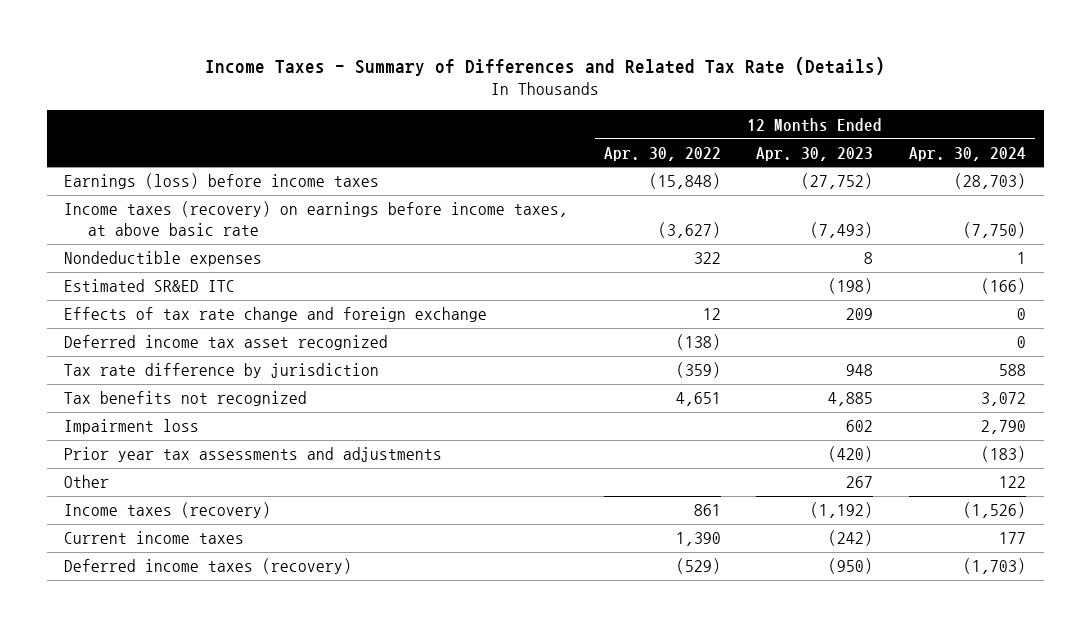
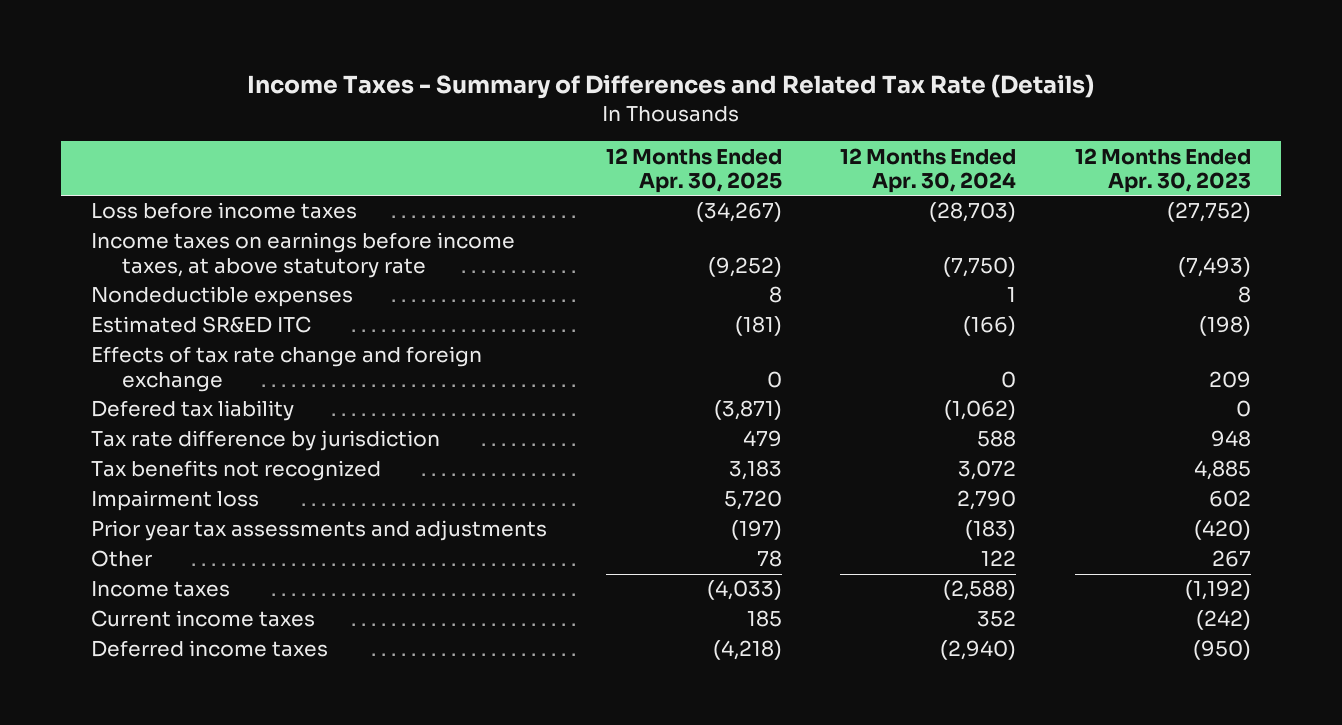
[603,146,721,161] Apr. 30, 2022 -> none
none -> [605,147,782,193] 12 Months Ended Apr. 30, 2025
[64,173,380,190] Earnings (loss) before income taxes -> [90,202,357,220] Loss before income taxes
[64,201,569,237] Income taxes (recovery) on earnings before income taxes, at above basic rate -> [90,232,515,278] Income taxes on earnings before income taxes, at above statutory rate
[64,335,389,351] Deferred income tax asset recognized -> none
none -> [90,400,294,422] Defered tax liability
[64,502,272,519] Income taxes (recovery) -> [90,581,230,598] Income taxes
[962,502,1026,519] (1,526) -> [943,580,1017,601] (2,588)
[998,532,1026,545] 177 -> [977,610,1017,628] 352
[64,558,353,575] Deferred income taxes (recovery) -> [90,640,328,658] Deferred income taxes
[962,558,1026,575] (1,703) -> [940,640,1017,661] (2,940)

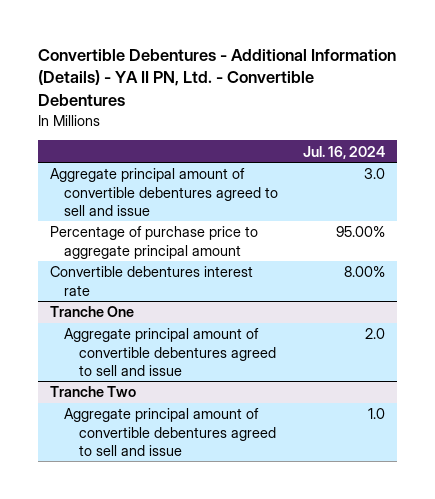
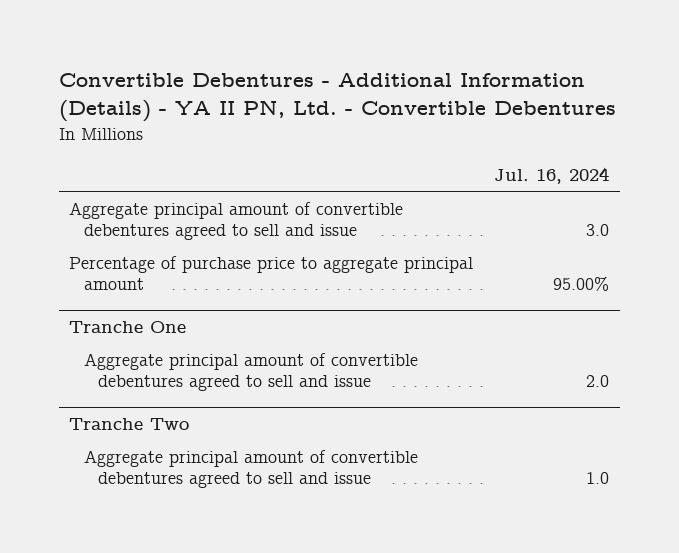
[50,266,254,296] Convertible debentures interest rate -> none

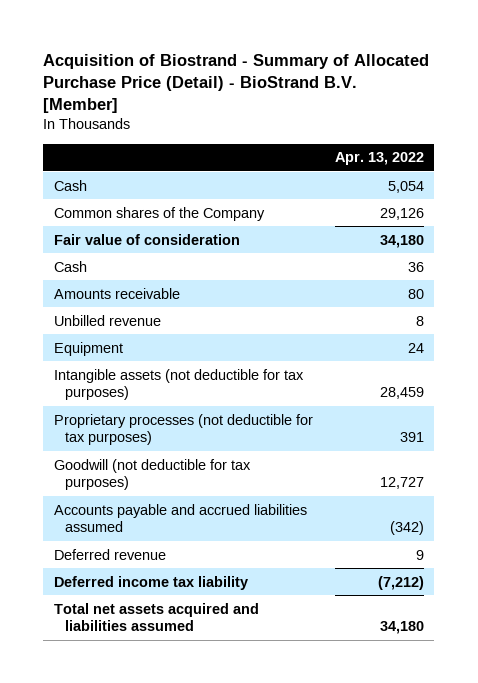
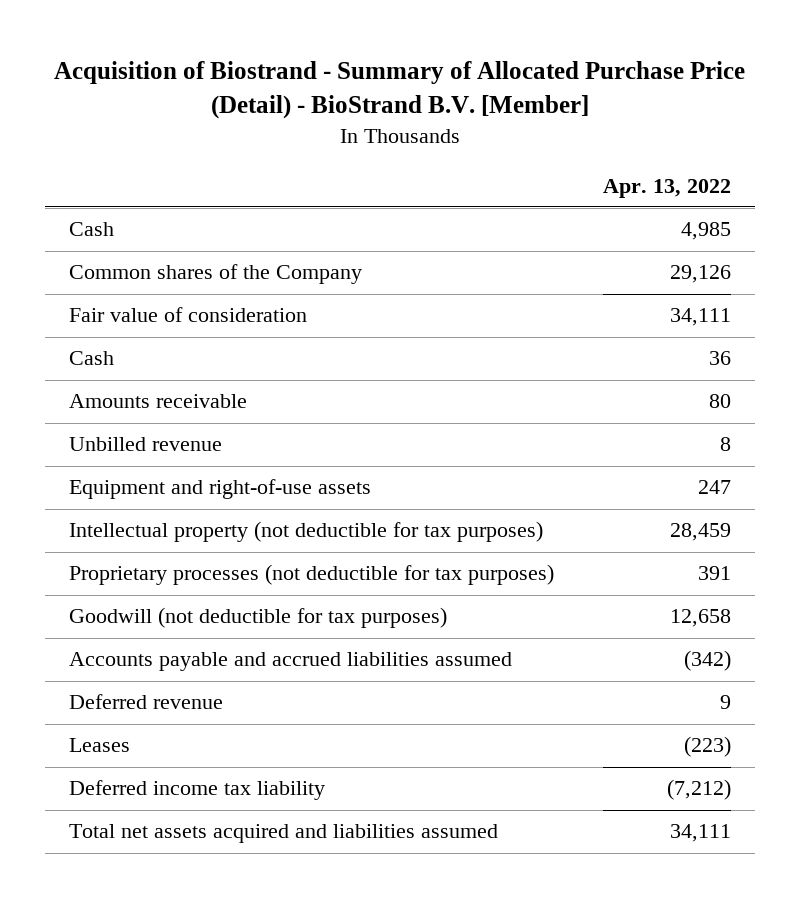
[387,180,424,193] 5,054 -> [680,222,731,241] 4,985
[379,234,424,248] 34,180 -> [669,308,731,327] 34,111
[54,341,124,356] Equipment -> none
none -> [69,479,372,500] Equipment and right-of-use assets
[54,368,305,400] Intangible assets (not deductible for tax purposes) -> [69,521,544,543] Intellectual property (not deductible for tax purposes)
[379,476,424,489] 12,727 -> [669,609,731,628] 12,658
none -> [69,738,131,753] Leases
[379,620,424,634] 34,180 -> [669,824,731,843] 34,111

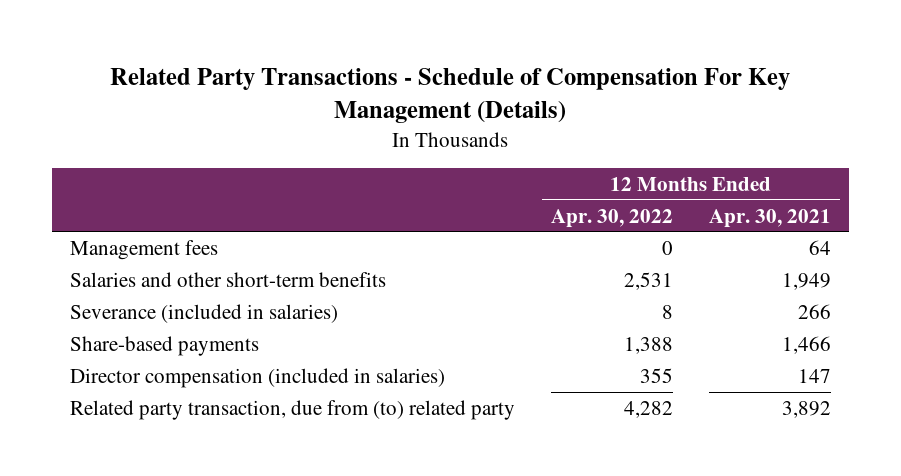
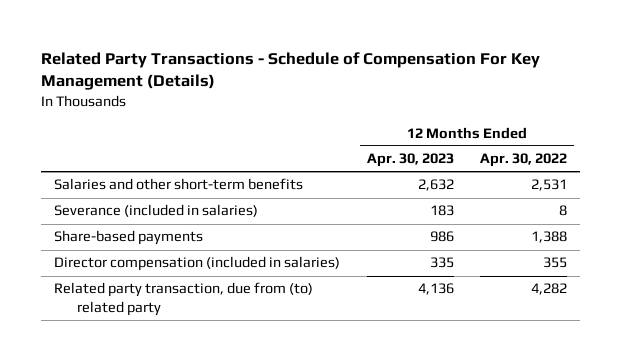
[708,208,831,228] Apr. 30, 2021 -> none
none -> [366,153,454,168] Apr. 30, 2023
[70,239,219,260] Management fees -> none

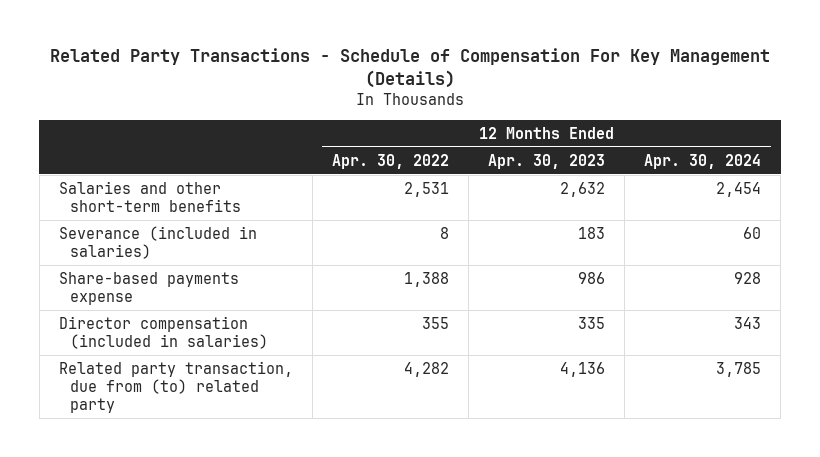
none -> [644,153,762,169] Apr. 30, 2024
[54,230,204,246] Share-based payments -> [58,271,239,305] Share-based payments expense

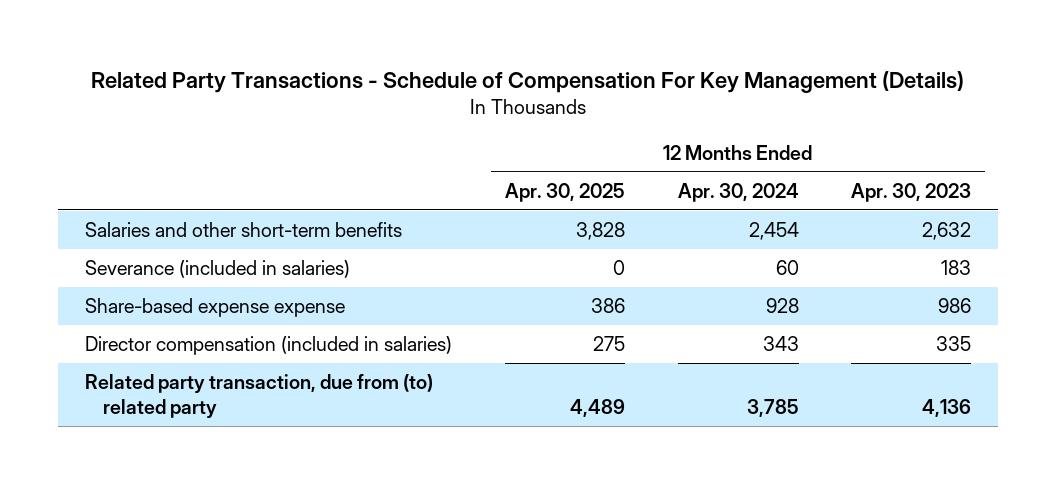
[332,153,450,169] Apr. 30, 2022 -> none
none -> [504,182,625,202] Apr. 30, 2025
[58,271,239,305] Share-based payments expense -> [84,298,345,318] Share-based expense expense

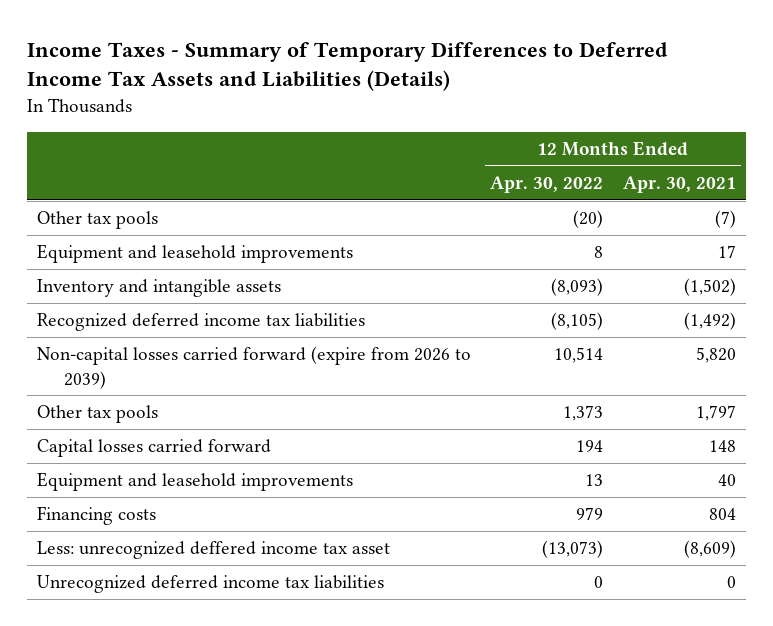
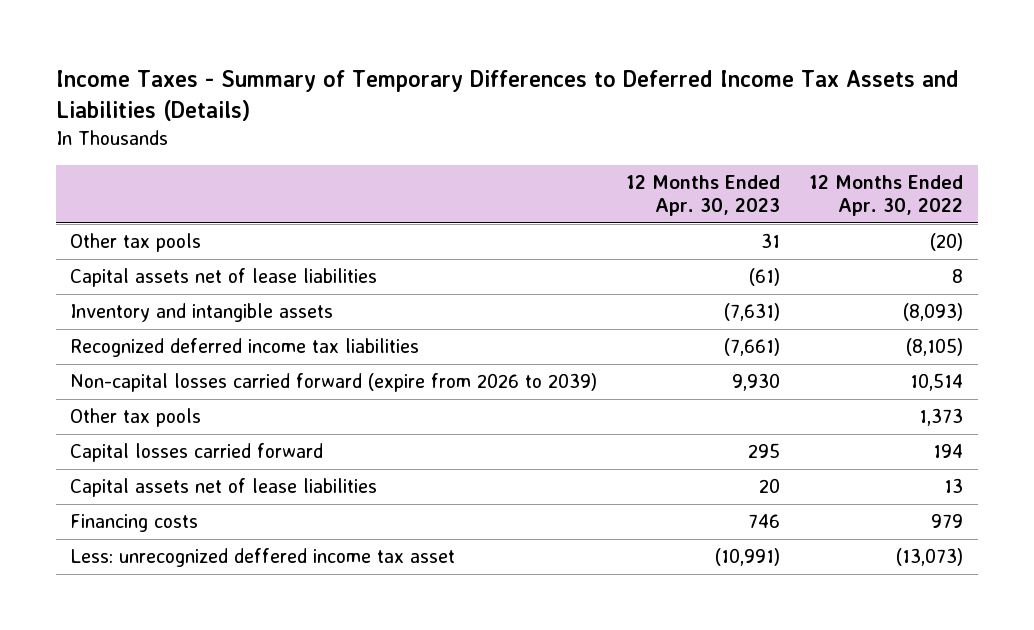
[623,175,737,193] Apr. 30, 2021 -> none
none -> [626,174,781,217] 12 Months Ended Apr. 30, 2023
[36,244,353,264] Equipment and leasehold improvements -> none
none -> [70,268,378,288] Capital assets net of lease liabilities
[36,472,353,492] Equipment and leasehold improvements -> none
none -> [70,478,378,498] Capital assets net of lease liabilities
[36,575,384,594] Unrecognized deferred income tax liabilities -> none

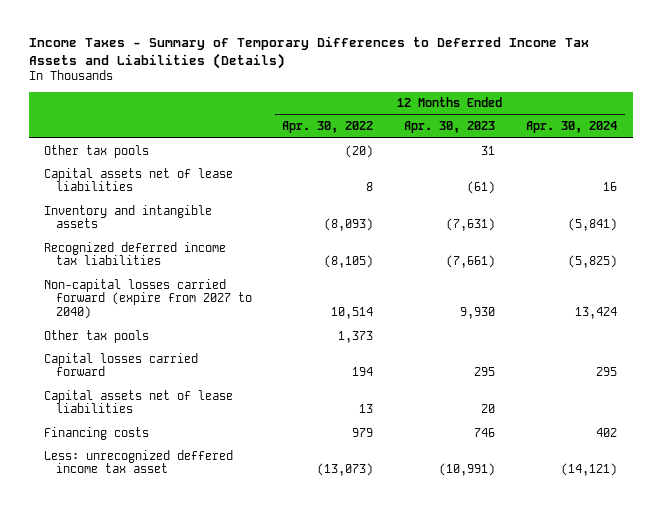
none -> [526,121,618,134] Apr. 30, 2024
[70,373,598,393] Non-capital losses carried forward (expire from 2026 to 2039) -> [44,278,252,320] Non-capital losses carried forward (expire from 2027 to 2040)

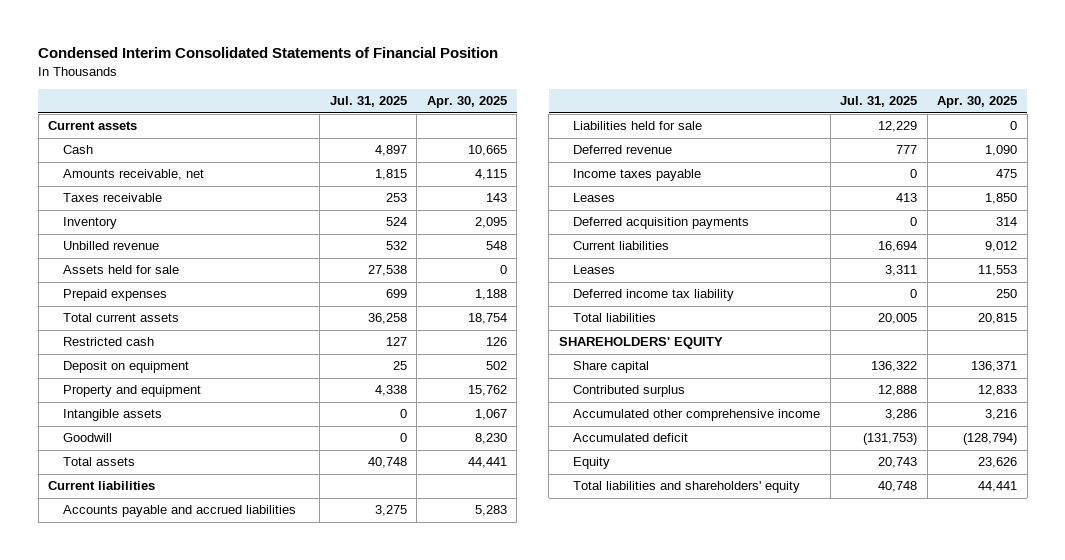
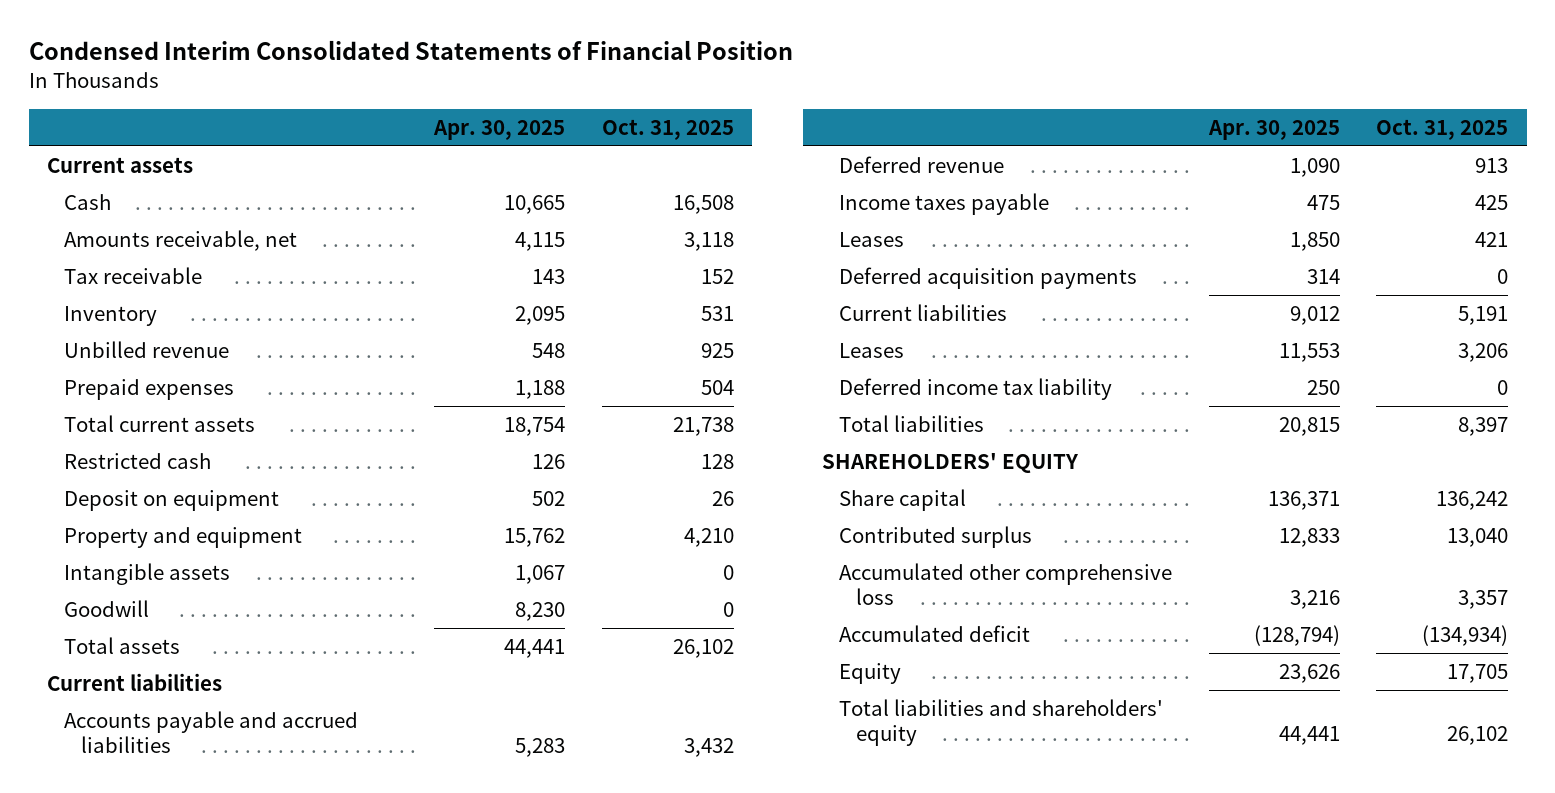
[329,96,407,108] Jul. 31, 2025 -> none
none -> [601,118,734,140] Oct. 31, 2025
[62,193,162,203] Taxes receivable -> [64,267,203,285] Tax receivable
[62,265,179,275] Assets held for sale -> none
[573,121,703,131] Liabilities held for sale -> none
[573,409,821,422] Accumulated other comprehensive income -> [838,563,1172,605] Accumulated other comprehensive loss

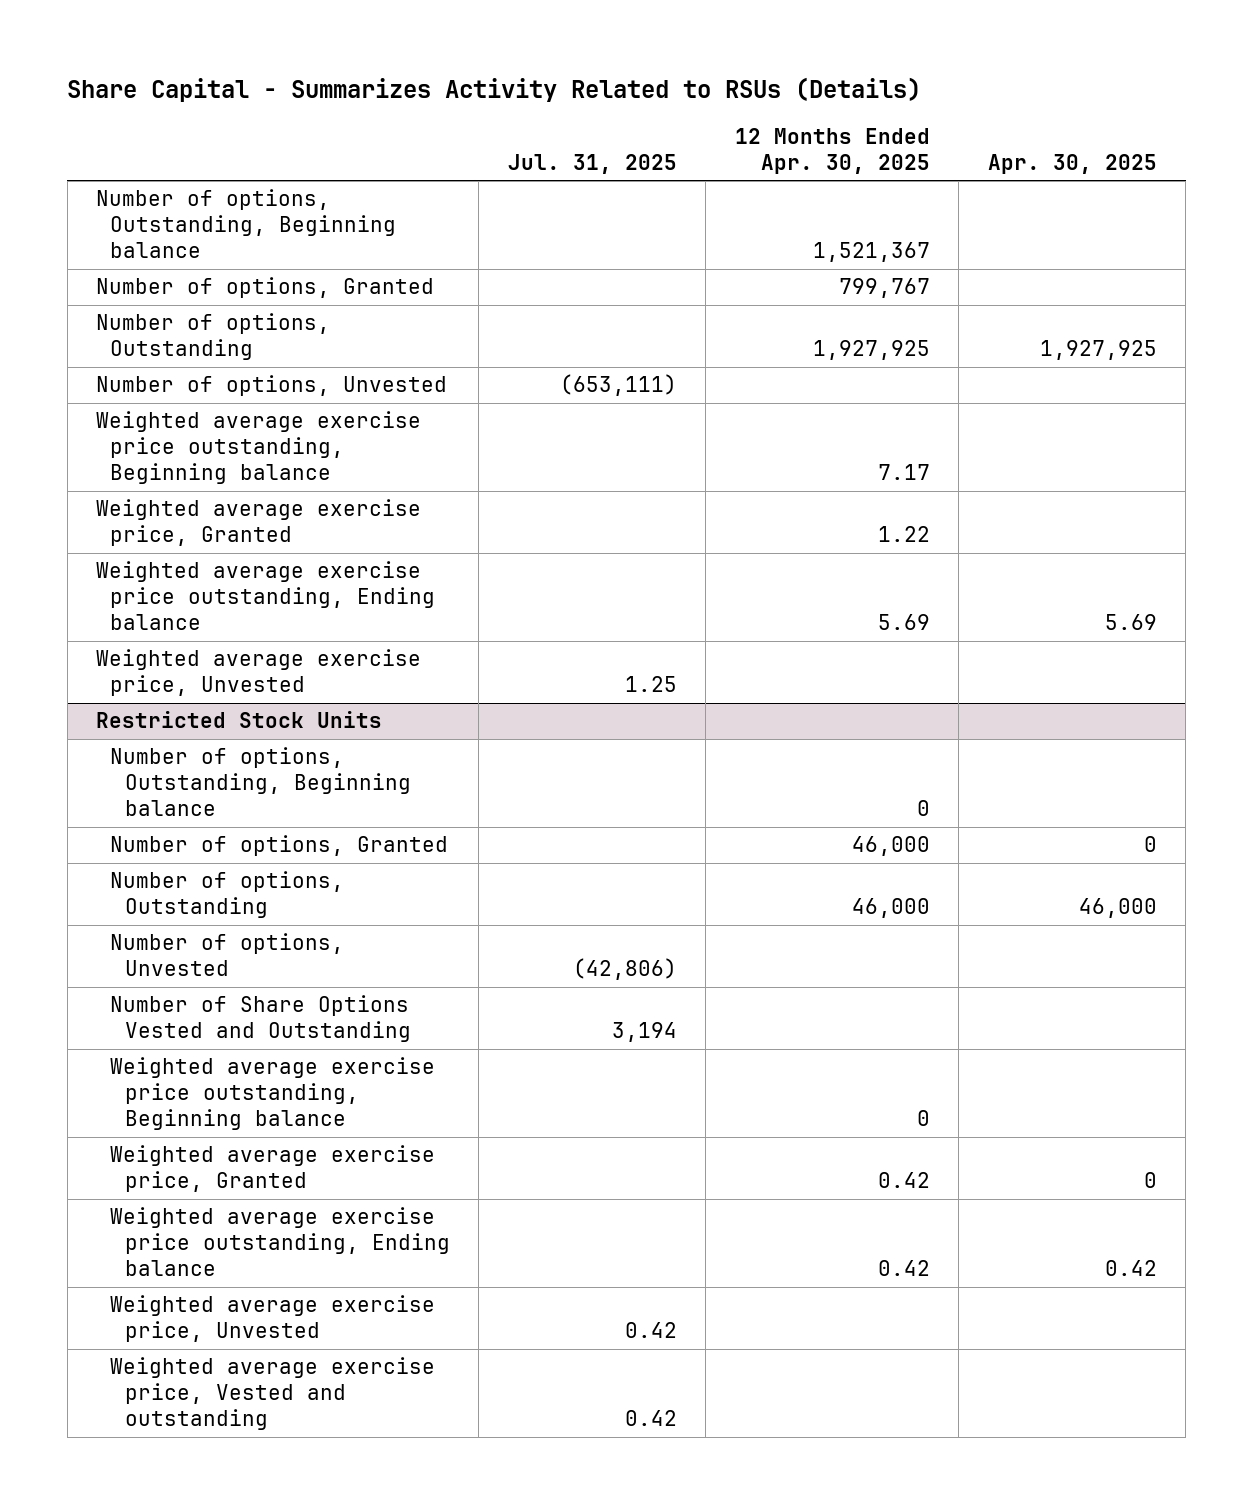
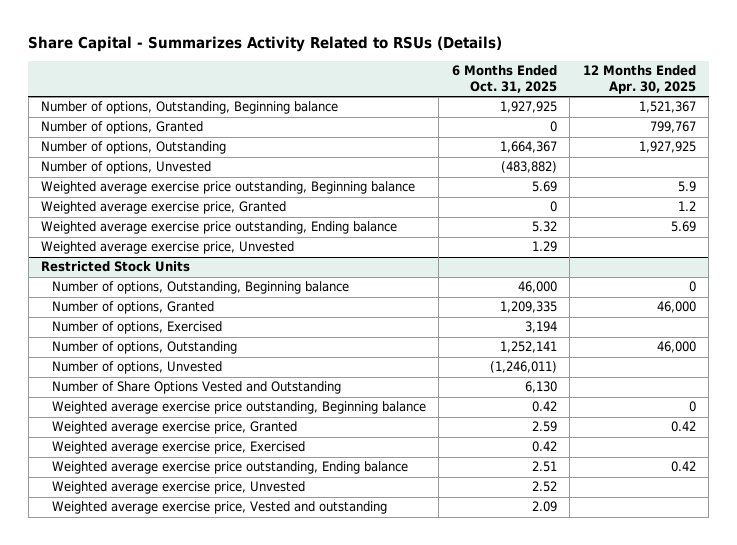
[507,154,677,175] Jul. 31, 2025 -> none
[987,154,1157,175] Apr. 30, 2025 -> none
none -> [451,65,557,93] 6 Months Ended Oct. 31, 2025
[877,464,930,481] 7.17 -> [677,181,696,193] 5.9
[877,526,930,543] 1.22 -> [677,201,696,212] 1.2
none -> [52,321,223,335] Number of options, Exercised
none -> [52,441,306,455] Weighted average exercise price, Exercised

